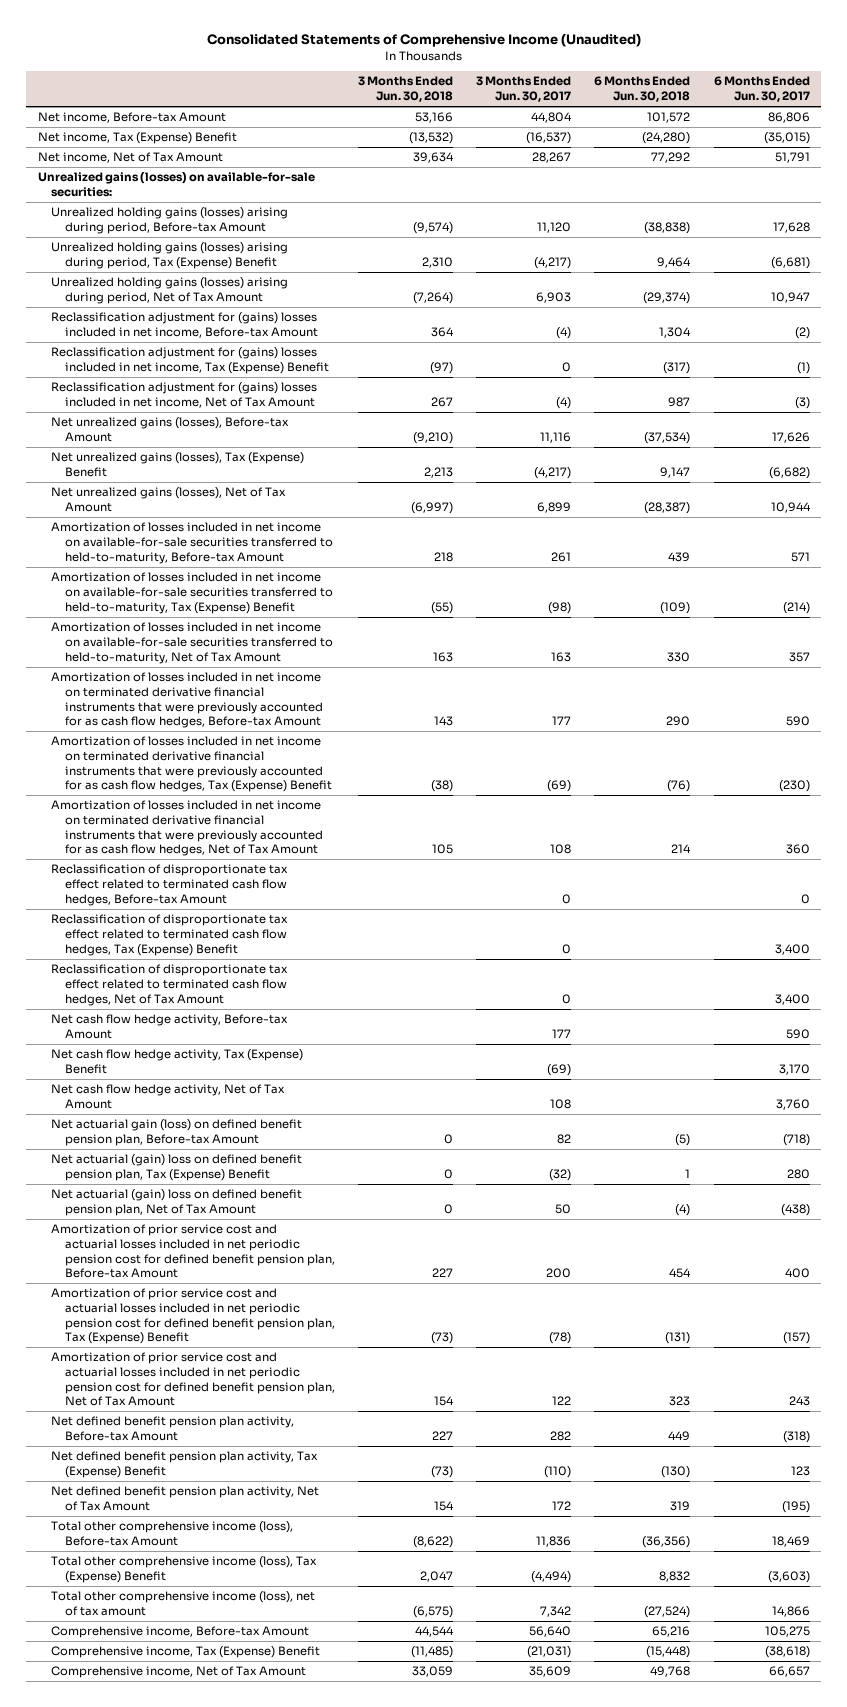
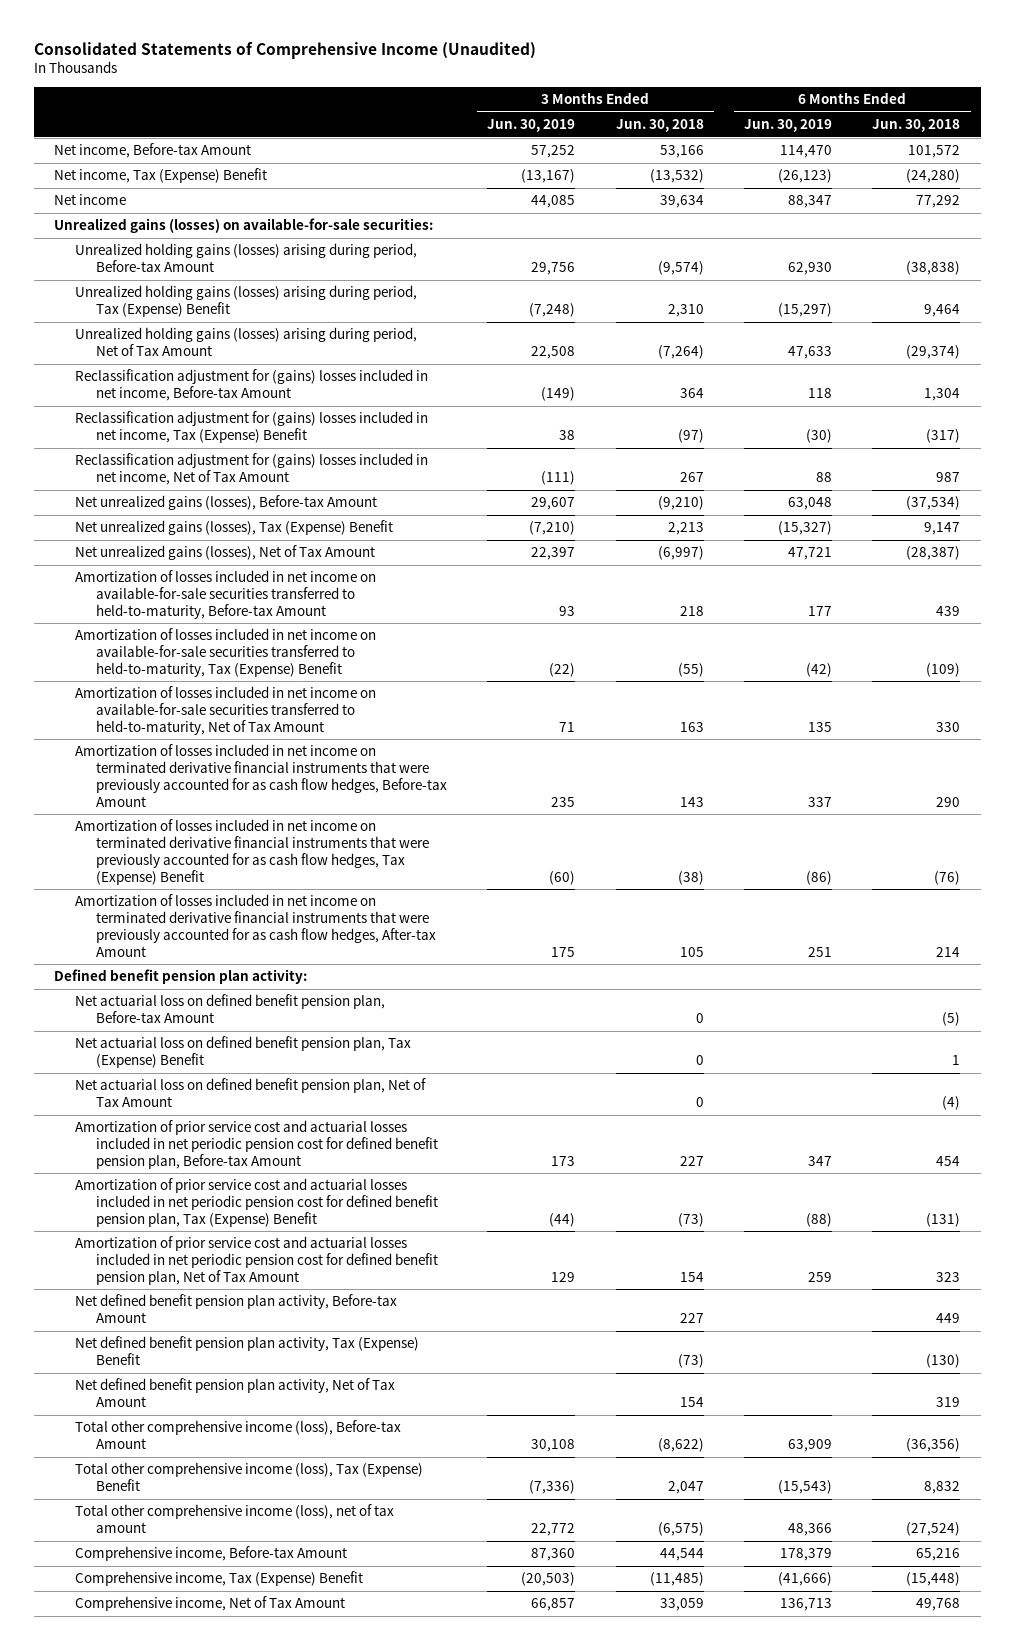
[476,76,572,103] 3 Months Ended Jun. 30, 2017 -> none
[713,76,810,103] 6 Months Ended Jun. 30, 2017 -> none
none -> [487,119,576,133] Jun. 30, 2019
none -> [744,119,833,133] Jun. 30, 2019
[37,152,223,164] Net income, Net of Tax Amount -> [54,194,127,206] Net income
[51,864,289,906] Reclassification of disproportionate tax effect related to terminated cash flow hedges, Before-tax Amount -> none
[51,914,289,956] Reclassification of disproportionate tax effect related to terminated cash flow hedges, Tax (Expense) Benefit -> none
[51,964,289,1006] Reclassification of disproportionate tax effect related to terminated cash flow hedges, Net of Tax Amount -> none
[51,1014,289,1040] Net cash flow hedge activity, Before-tax Amount -> none
[51,1049,304,1075] Net cash flow hedge activity, Tax (Expense) Benefit -> none
[51,1084,286,1110] Net cash flow hedge activity, Net of Tax Amount -> none
[51,800,323,857] Amortization of losses included in net income on terminated derivative financial instruments that were previously accounted for as cash flow hedges, Net of Tax Amount -> [74,894,436,957] Amortization of losses included in net income on terminated derivative financial instruments that were previously accounted for as cash flow hedges, After-tax Amount
none -> [54,969,308,985] Defined benefit pension plan activity:
[51,1119,303,1147] Net actuarial gain (loss) on defined benefit pension plan, Before-tax Amount -> [74,994,385,1024] Net actuarial loss on defined benefit pension plan, Before-tax Amount
[51,1154,303,1182] Net actuarial (gain) loss on defined benefit pension plan, Tax (Expense) Benefit -> [74,1036,411,1069] Net actuarial loss on defined benefit pension plan, Tax (Expense) Benefit
[51,1189,303,1217] Net actuarial (gain) loss on defined benefit pension plan, Net of Tax Amount -> [74,1078,426,1108] Net actuarial loss on defined benefit pension plan, Net of Tax Amount

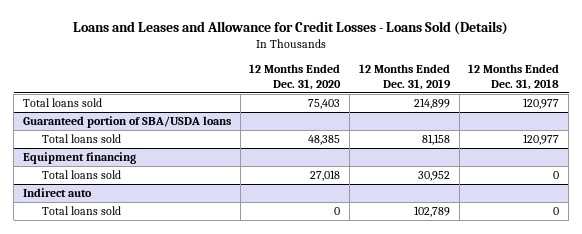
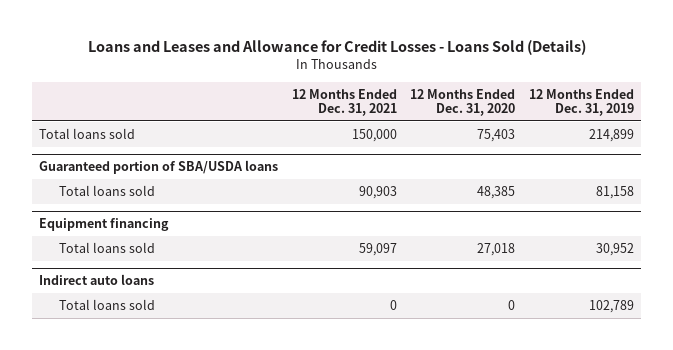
[468,64,560,90] 12 Months Ended Dec. 31, 2018 -> none
none -> [291,88,397,117] 12 Months Ended Dec. 31, 2021
[22,187,92,197] Indirect auto -> [39,274,155,286] Indirect auto loans

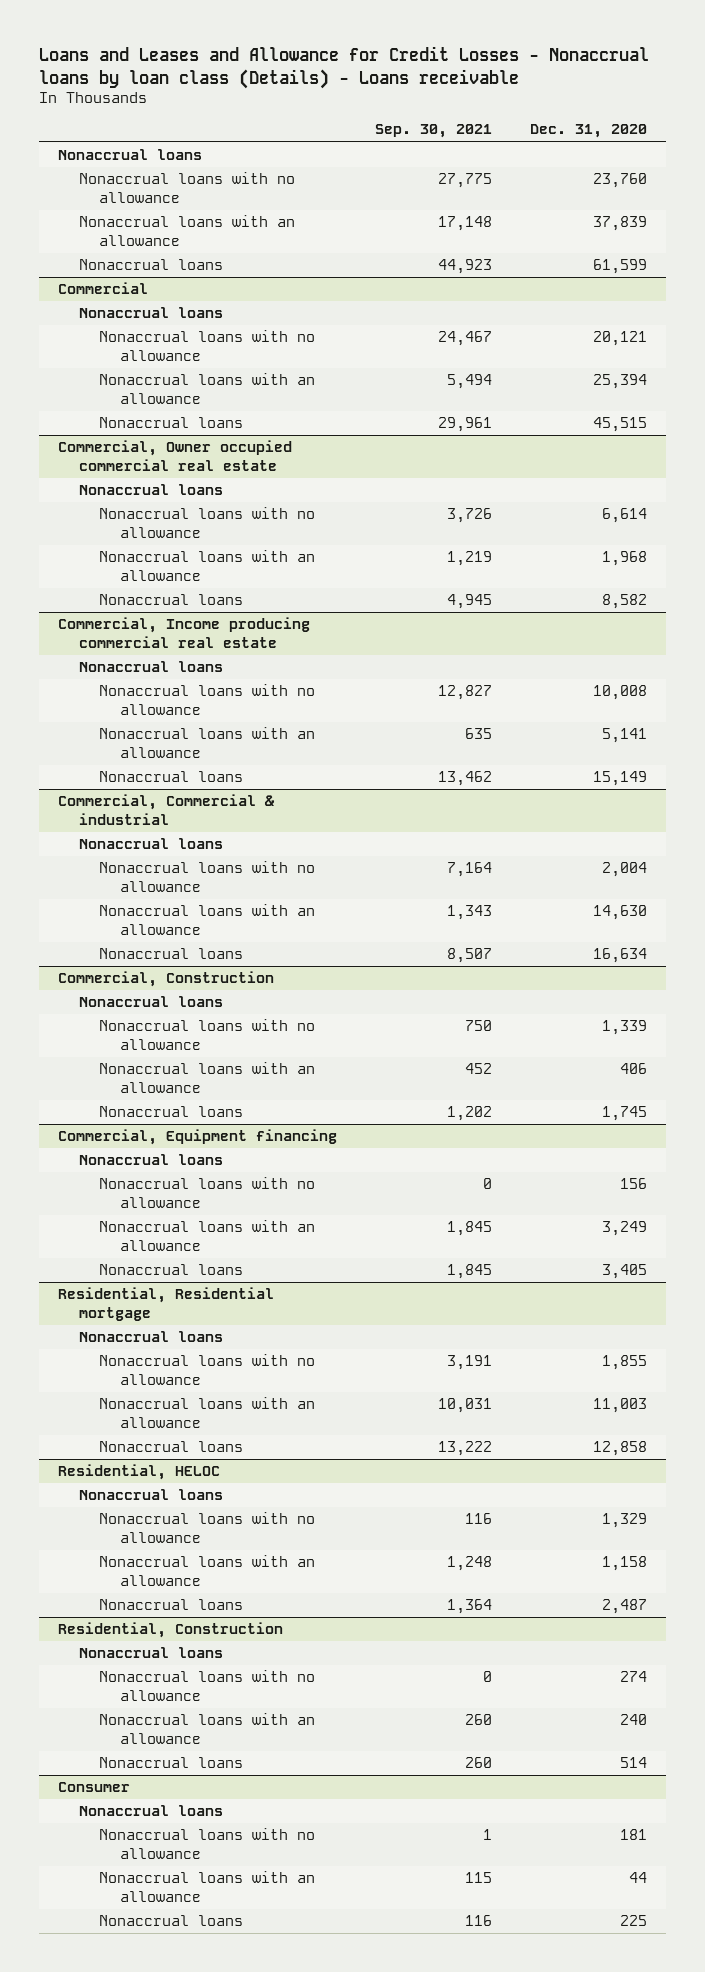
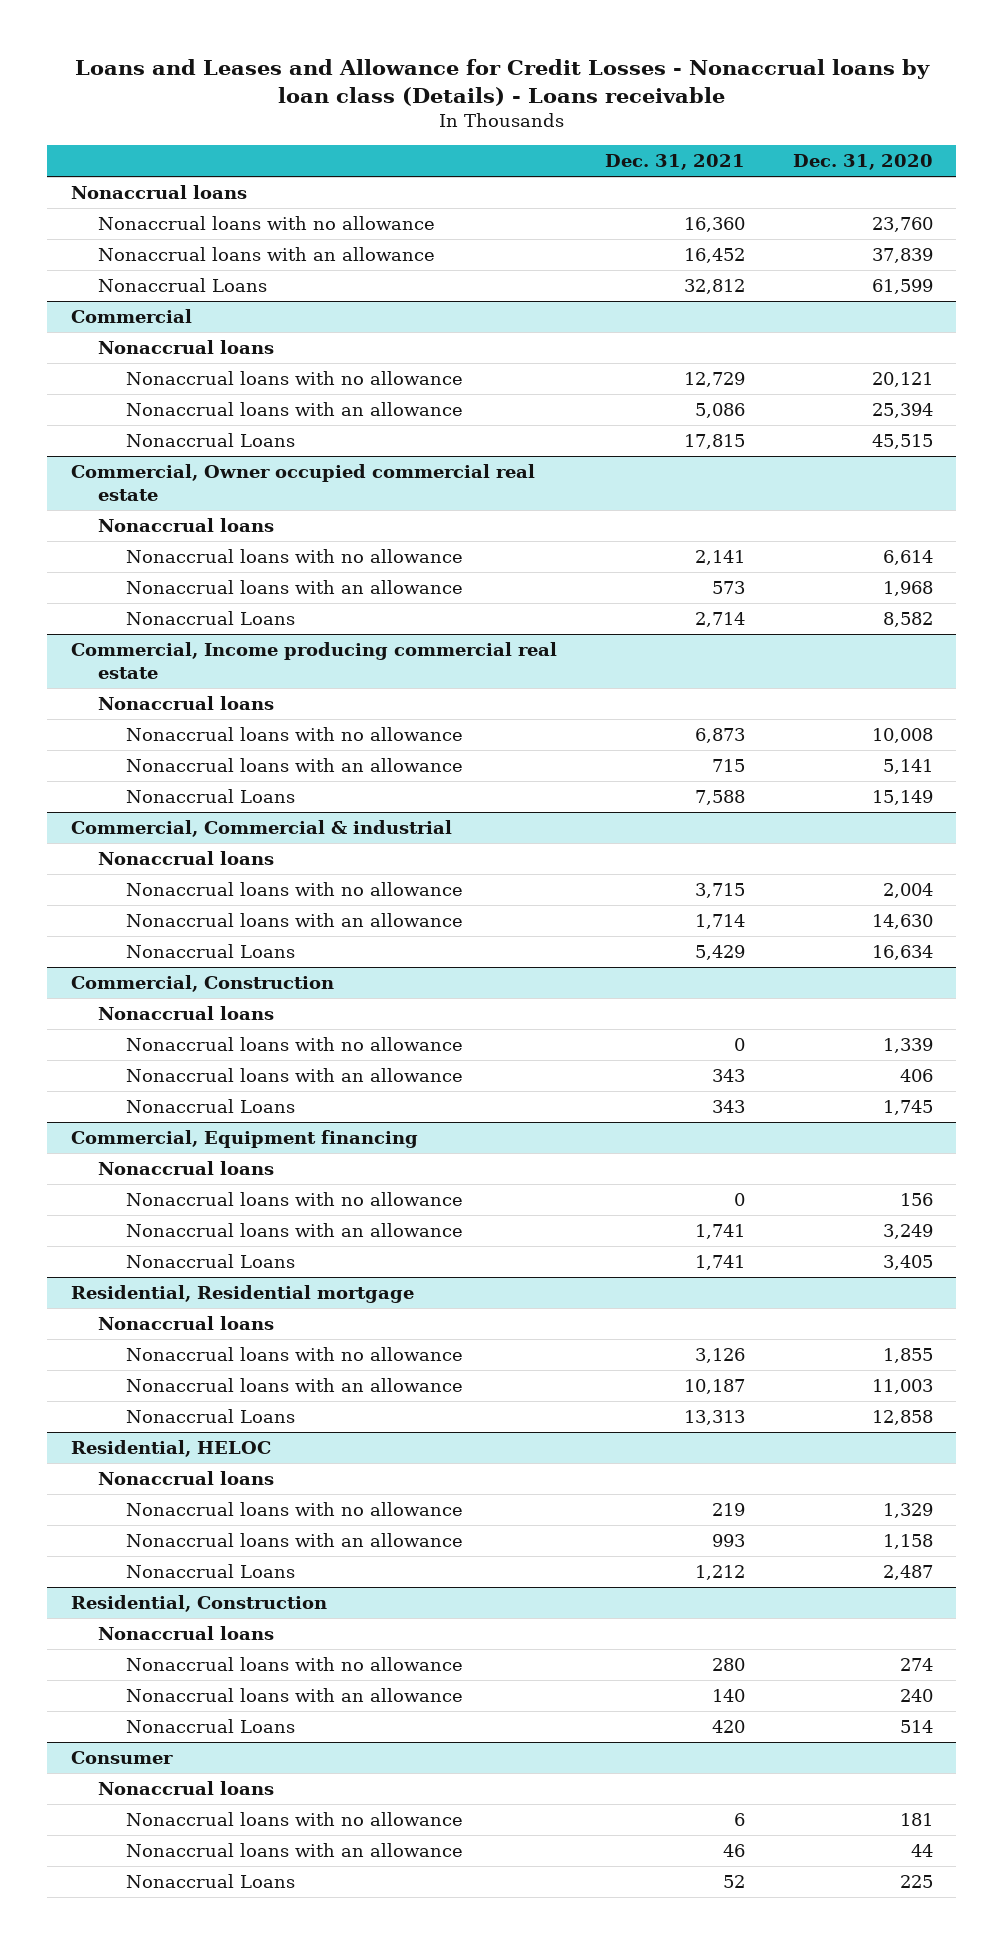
[374,124,492,139] Sep. 30, 2021 -> none
none -> [604,154,745,171] Dec. 31, 2021
[78,259,223,271] Nonaccrual loans -> [98,278,268,293] Nonaccrual Loans
[99,417,244,429] Nonaccrual loans -> [126,433,296,448] Nonaccrual Loans
[99,594,244,606] Nonaccrual loans -> [126,611,296,626] Nonaccrual Loans
[99,771,244,783] Nonaccrual loans -> [126,789,296,804] Nonaccrual Loans
[99,948,244,960] Nonaccrual loans -> [126,944,296,959] Nonaccrual Loans
[99,1106,244,1118] Nonaccrual loans -> [126,1099,296,1114] Nonaccrual Loans
[99,1264,244,1276] Nonaccrual loans -> [126,1254,296,1269] Nonaccrual Loans
[99,1441,244,1453] Nonaccrual loans -> [126,1409,296,1424] Nonaccrual Loans
[99,1599,244,1611] Nonaccrual loans -> [126,1564,296,1579] Nonaccrual Loans
[99,1757,244,1769] Nonaccrual loans -> [126,1719,296,1734] Nonaccrual Loans
[99,1915,244,1927] Nonaccrual loans -> [126,1874,296,1889] Nonaccrual Loans

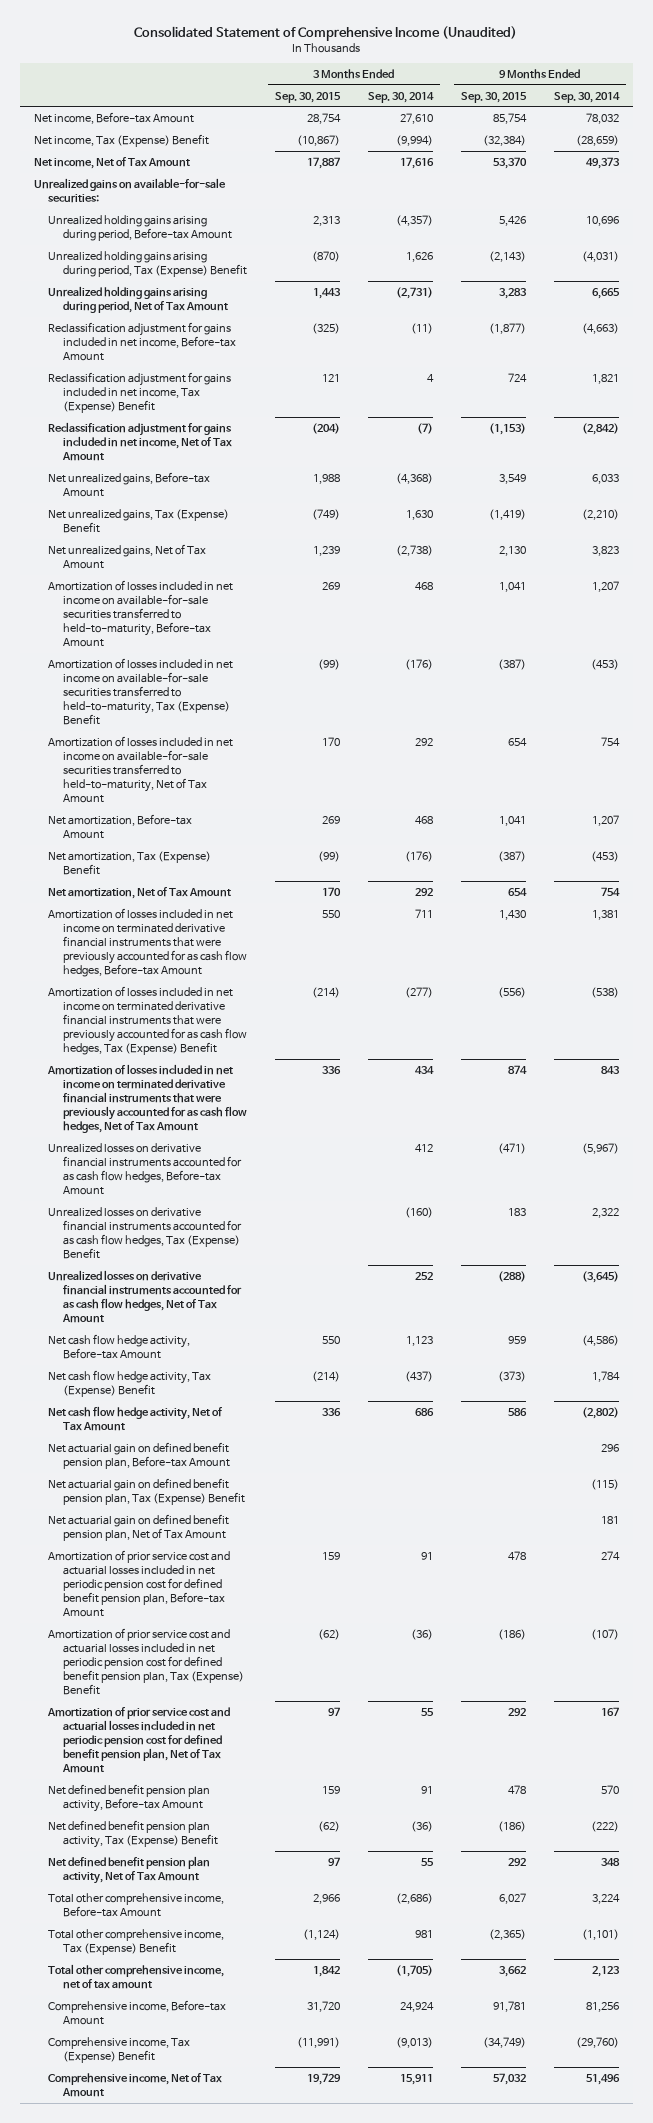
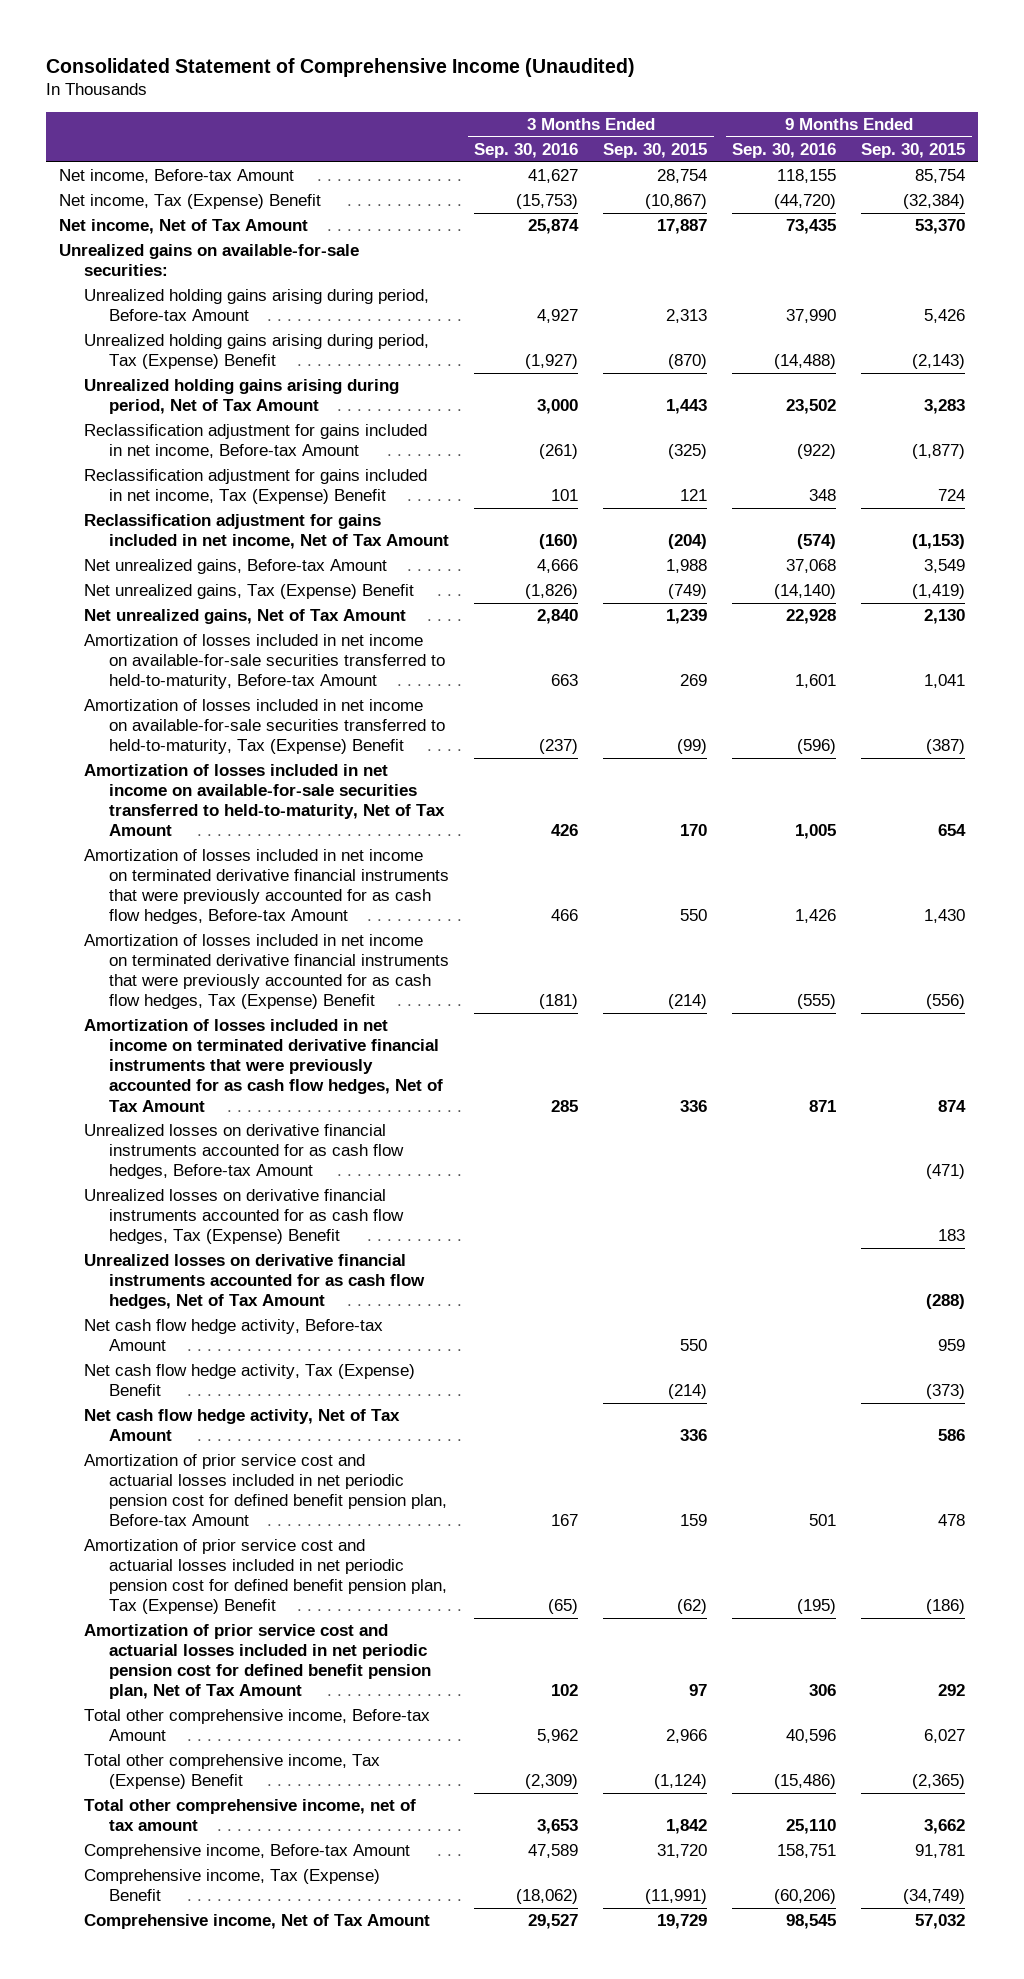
[368,91,435,103] Sep. 30, 2014 -> none
[553,91,620,103] Sep. 30, 2014 -> none
none -> [474,143,579,159] Sep. 30, 2016
none -> [732,143,837,159] Sep. 30, 2016
[48,813,193,839] Net amortization, Before-tax Amount -> none
[48,850,212,875] Net amortization, Tax (Expense) Benefit -> none
[48,886,232,899] Net amortization, Net of Tax Amount -> none
[48,1441,231,1469] Net actuarial gain on defined benefit pension plan, Before-tax Amount -> none
[48,1477,246,1505] Net actuarial gain on defined benefit pension plan, Tax (Expense) Benefit -> none
[48,1513,230,1541] Net actuarial gain on defined benefit pension plan, Net of Tax Amount -> none
[48,1783,211,1812] Net defined benefit pension plan activity, Before-tax Amount -> none
[48,1819,219,1848] Net defined benefit pension plan activity, Tax (Expense) Benefit -> none
[48,1855,211,1884] Net defined benefit pension plan activity, Net of Tax Amount -> none

